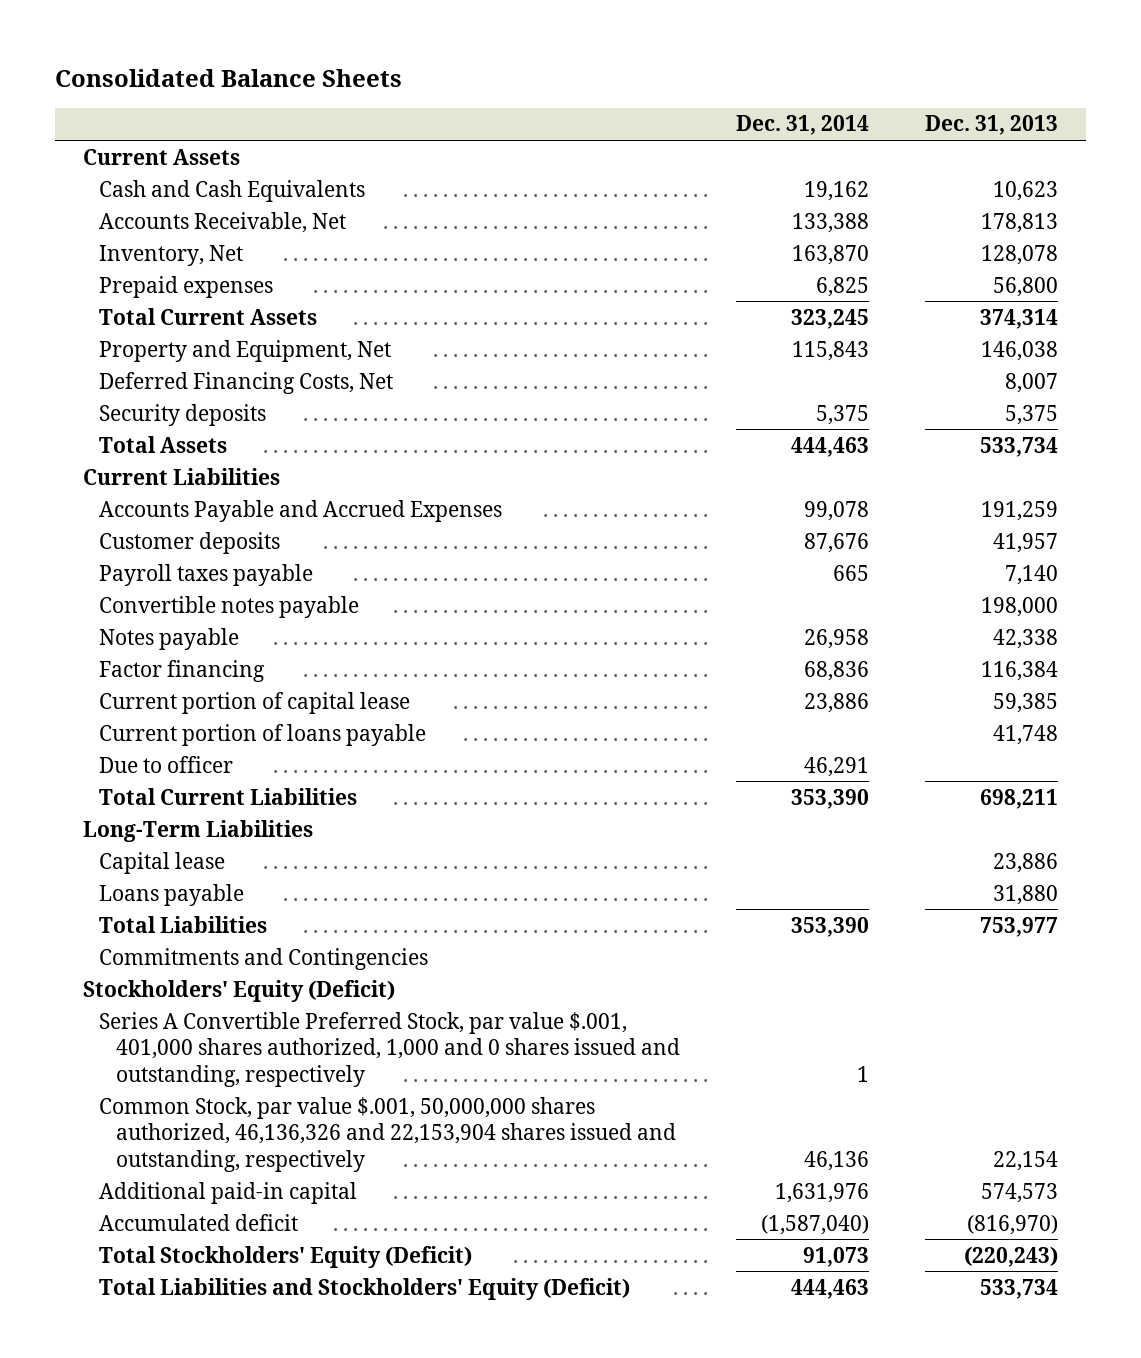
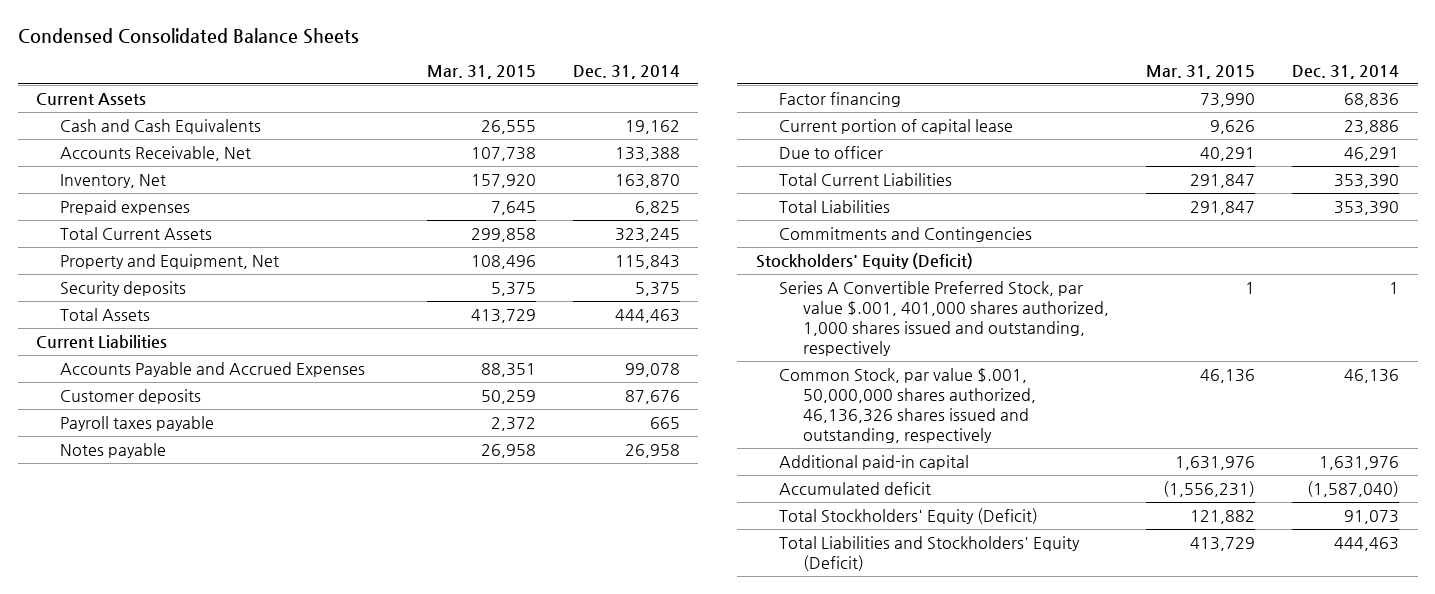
[54,69,402,88] Consolidated Balance Sheets -> [17,27,359,44] Condensed Consolidated Balance Sheets
[925,115,1059,136] Dec. 31, 2013 -> none
none -> [426,64,536,79] Mar. 31, 2015
[99,371,394,394] Deferred Financing Costs, Net -> none
[99,595,360,618] Convertible notes payable -> none
[99,723,427,746] Current portion of loans payable -> none
[82,819,313,842] Long-Term Liabilities -> none
[99,851,226,874] Capital lease -> none
[99,883,245,906] Loans payable -> none
[99,1011,680,1087] Series A Convertible Preferred Stock, par value $.001, 401,000 shares authorized, 1,000 and 0 shares issued and outstanding, respectively -> [779,280,1109,356] Series A Convertible Preferred Stock, par value $.001, 401,000 shares authorized, 1,000 shares issued and outstanding, respectively
[99,1096,676,1172] Common Stock, par value $.001, 50,000,000 shares authorized, 46,136,326 and 22,153,904 shares issued and outstanding, respectively -> [779,367,1036,443] Common Stock, par value $.001, 50,000,000 shares authorized, 46,136,326 shares issued and outstanding, respectively

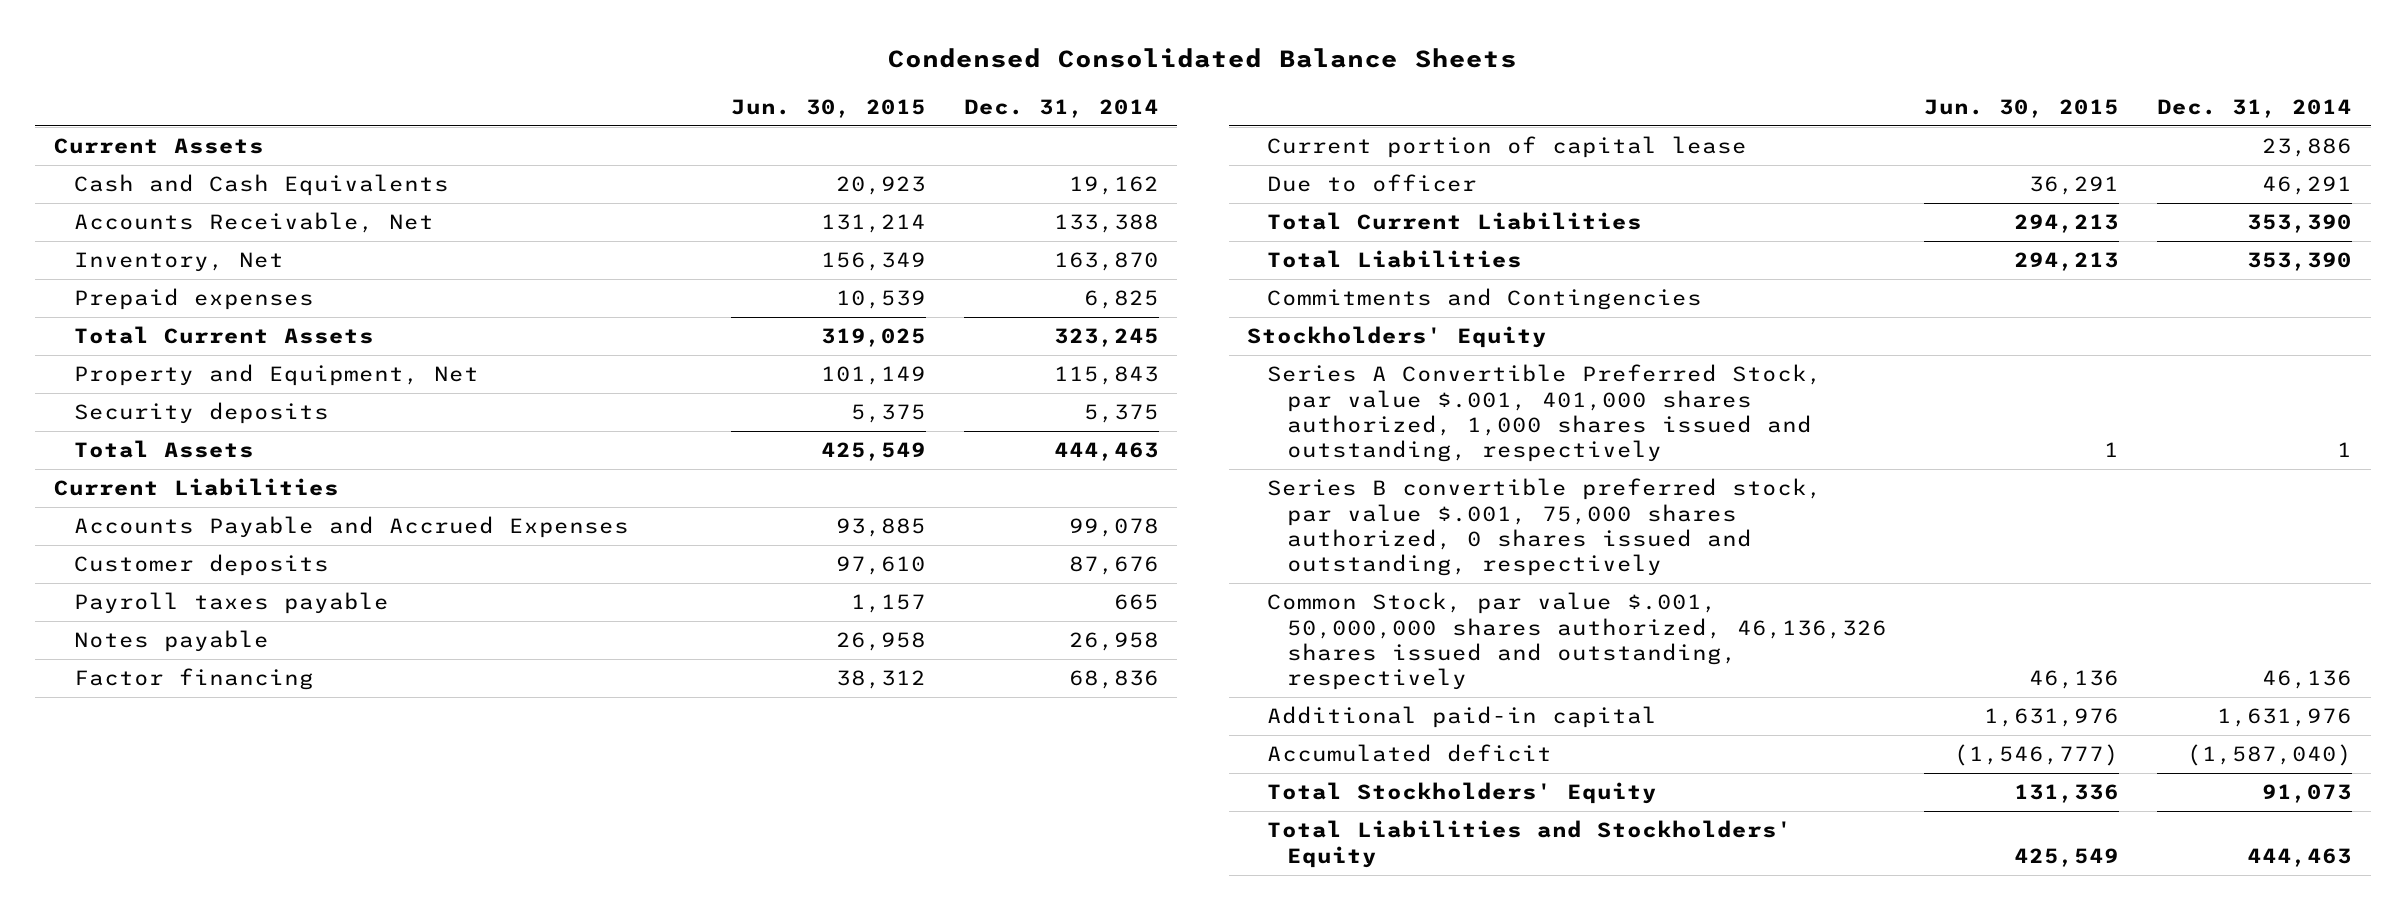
[426,64,536,79] Mar. 31, 2015 -> none
none -> [730,98,926,118] Jun. 30, 2015
[755,252,973,269] Stockholders' Equity (Deficit) -> [1247,326,1548,349] Stockholders' Equity
none -> [1267,478,1823,577] Series B convertible preferred stock, par value $.001, 75,000 shares authorized, 0 shares issued and outstanding, respectively
[779,507,1039,524] Total Stockholders' Equity (Deficit) -> [1267,782,1658,805] Total Stockholders' Equity
[779,535,1081,571] Total Liabilities and Stockholders' Equity (Deficit) -> [1267,820,1793,868] Total Liabilities and Stockholders' Equity

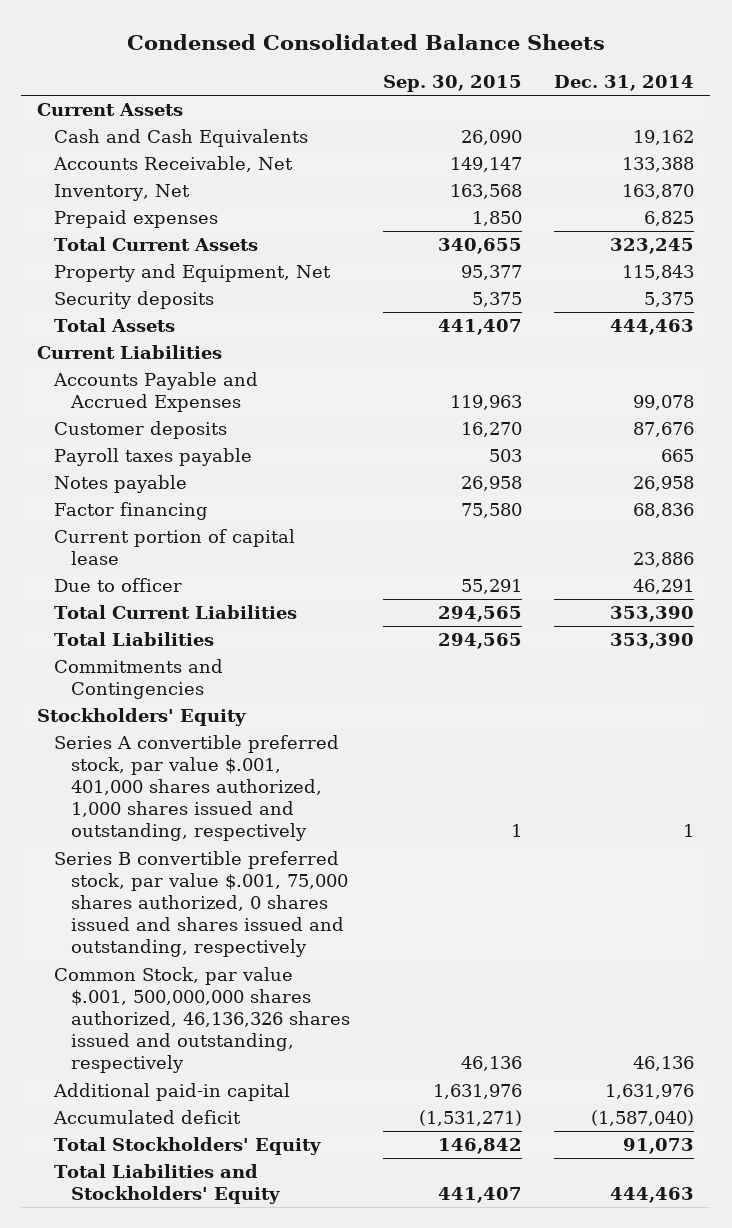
[730,98,926,118] Jun. 30, 2015 -> none
none -> [382,75,522,93] Sep. 30, 2015
[1267,364,1823,463] Series A Convertible Preferred Stock, par value $.001, 401,000 shares authorized, 1,000 shares issued and outstanding, respectively -> [54,735,340,842] Series A convertible preferred stock, par value $.001, 401,000 shares authorized, 1,000 shares issued and outstanding, respectively
[1267,478,1823,577] Series B convertible preferred stock, par value $.001, 75,000 shares authorized, 0 shares issued and outstanding, respectively -> [54,851,349,958] Series B convertible preferred stock, par value $.001, 75,000 shares authorized, 0 shares issued and shares issued and outstanding, respectively
[1267,592,1887,691] Common Stock, par value $.001, 50,000,000 shares authorized, 46,136,326 shares issued and outstanding, respectively -> [54,967,351,1074] Common Stock, par value $.001, 500,000,000 shares authorized, 46,136,326 shares issued and outstanding, respectively

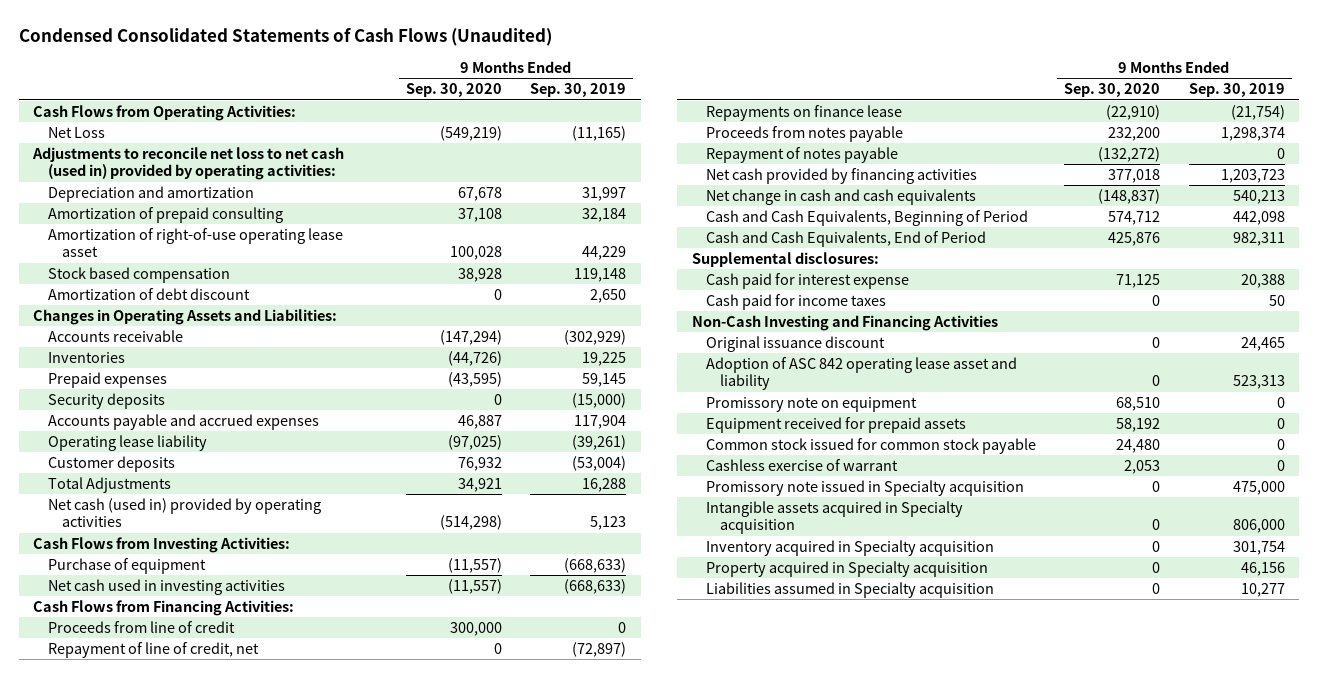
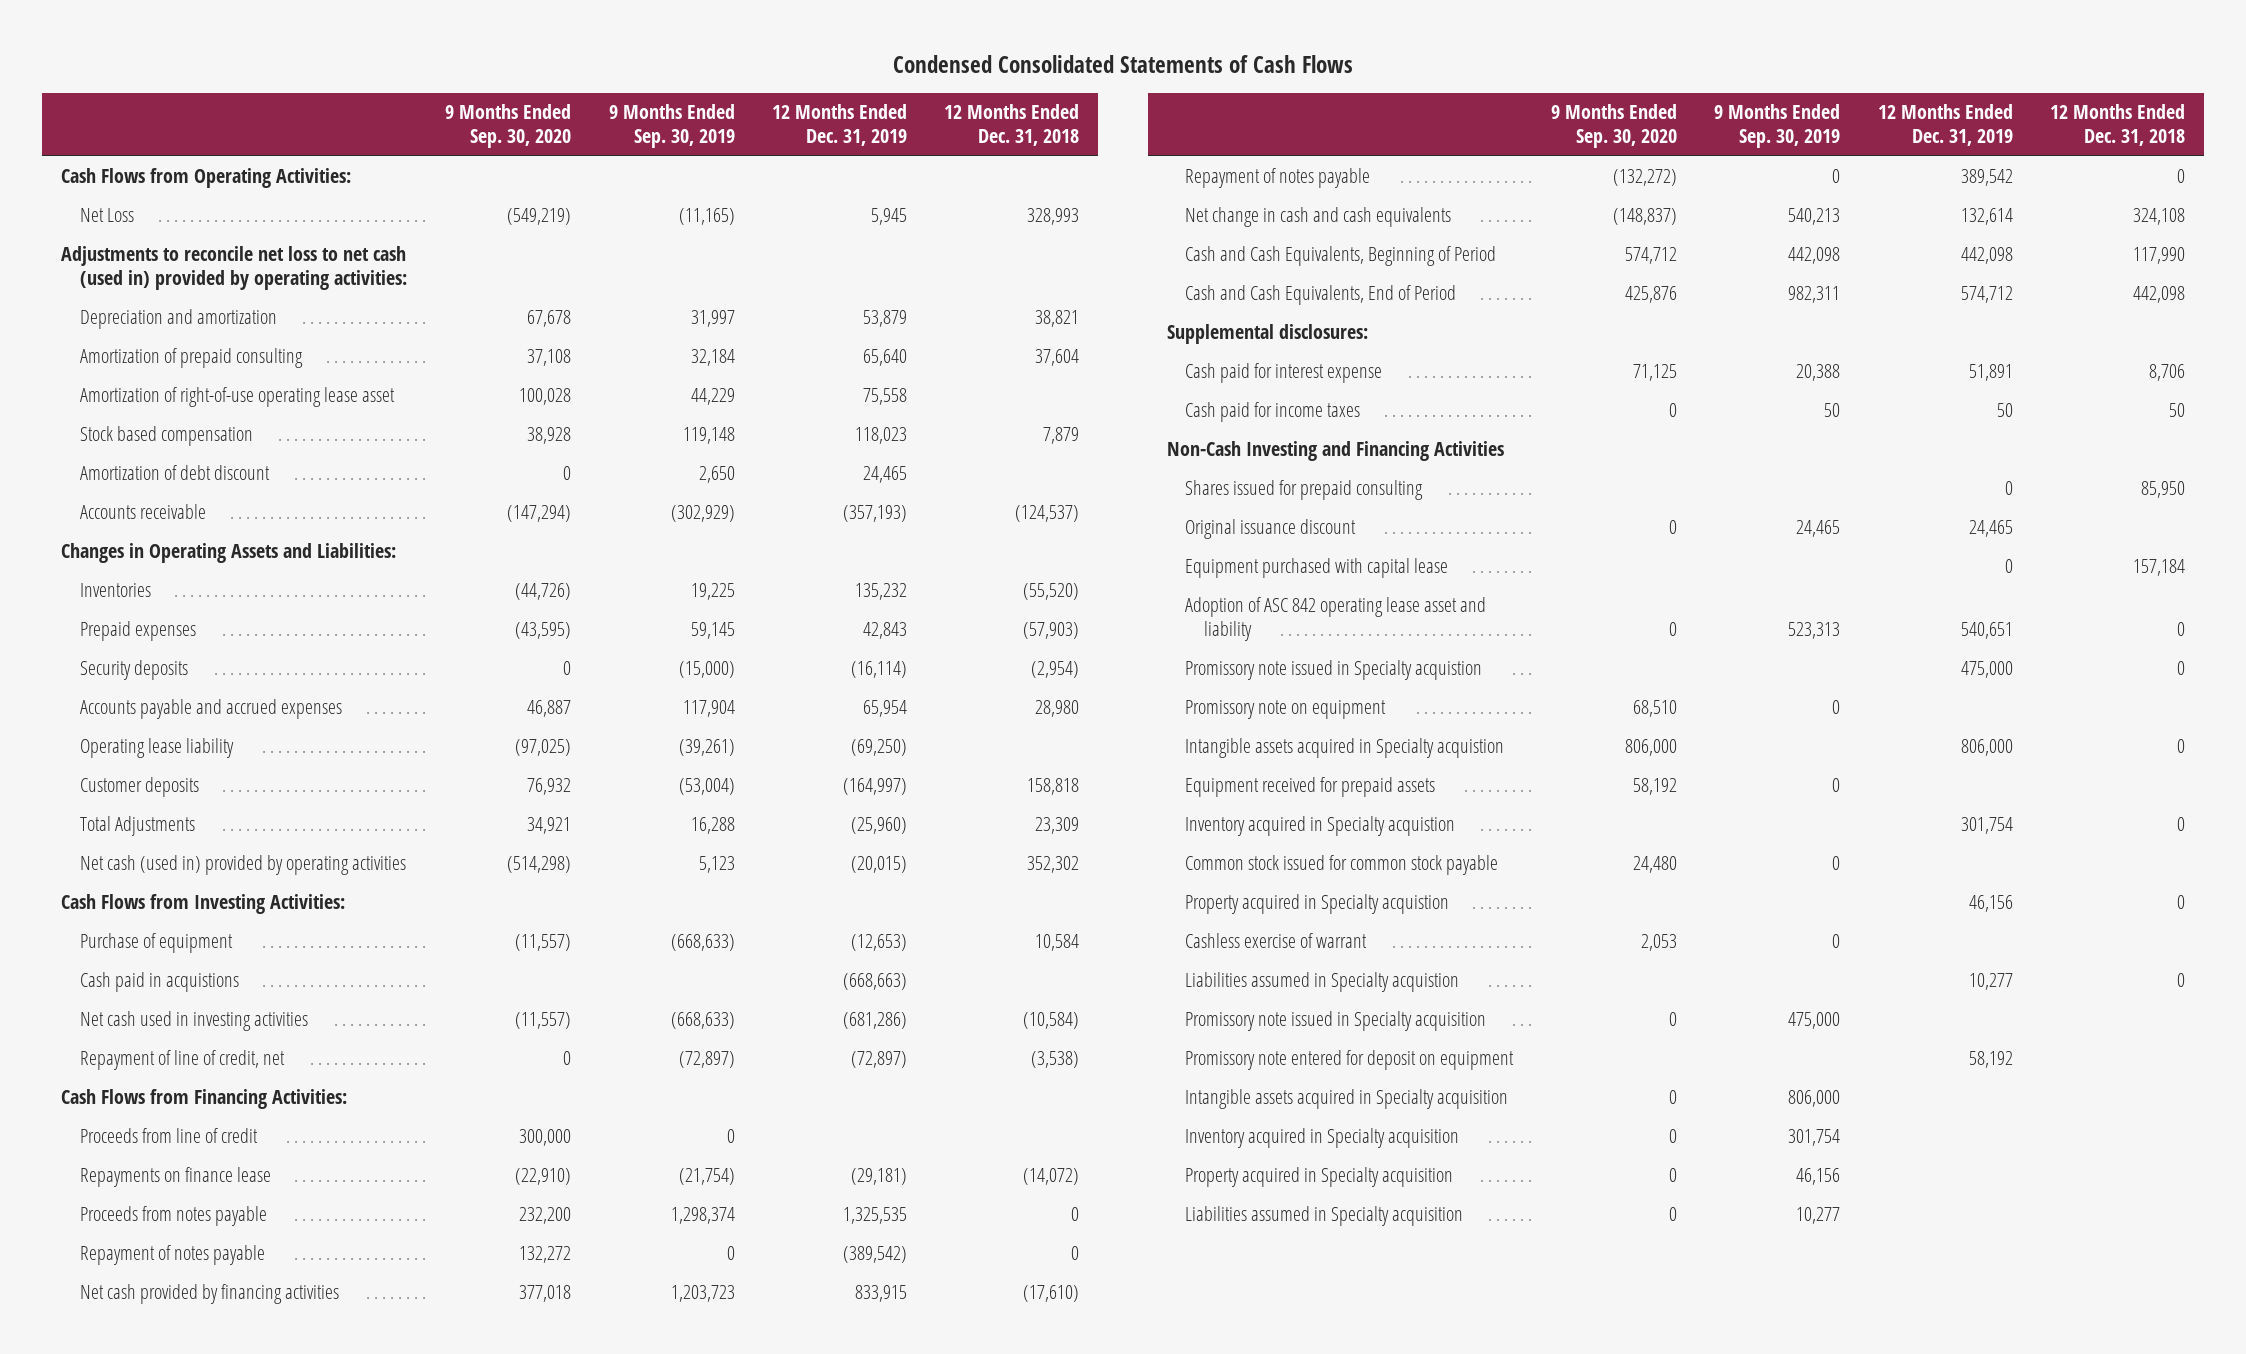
[19,27,553,46] Condensed Consolidated Statements of Cash Flows (Unaudited) -> [892,55,1353,74] Condensed Consolidated Statements of Cash Flows
none -> [771,104,907,147] 12 Months Ended Dec. 31, 2019
none -> [944,104,1080,147] 12 Months Ended Dec. 31, 2018
[33,309,338,326] Changes in Operating Assets and Liabilities: -> [60,543,396,564] Changes in Operating Assets and Liabilities:
none -> [79,972,239,993] Cash paid in acquistions
[47,642,259,659] Repayment of line of credit, net -> [79,1050,285,1071] Repayment of line of credit, net
none -> [79,1245,265,1266] Repayment of notes payable
[705,147,898,164] Repayment of notes payable -> [1185,168,1371,189] Repayment of notes payable
none -> [1185,480,1424,501] Shares issued for prepaid consulting
none -> [1185,558,1449,579] Equipment purchased with capital lease
none -> [1185,660,1483,681] Promissory note issued in Specialty acquistion
none -> [1185,738,1505,759] Intangible assets acquired in Specialty acquistion
none -> [1185,816,1456,837] Inventory acquired in Specialty acquistion
none -> [1185,894,1450,915] Property acquired in Specialty acquistion
none -> [1185,972,1460,993] Liabilities assumed in Specialty acquistion
none -> [1185,1050,1515,1071] Promissory note entered for deposit on equipment

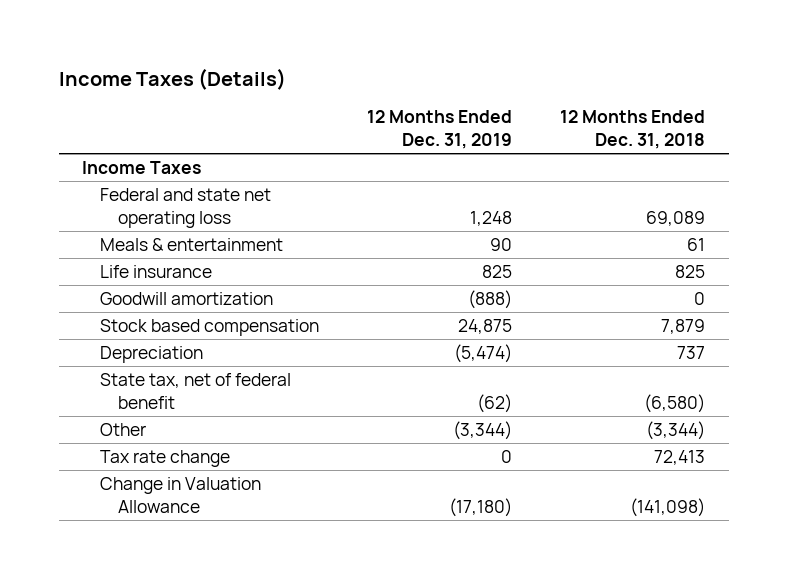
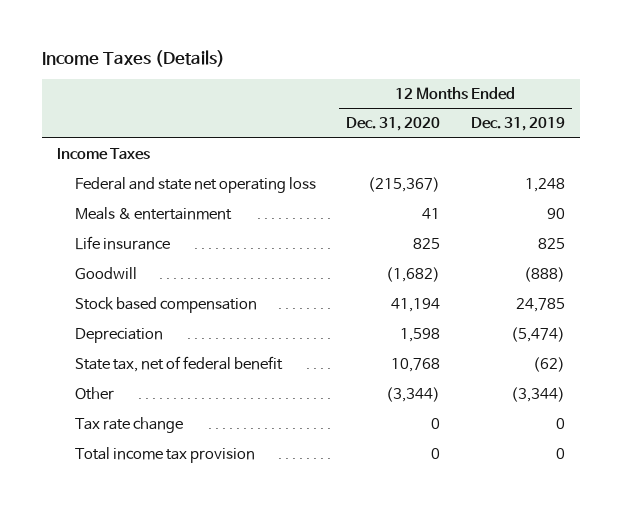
[559,110,705,149] 12 Months Ended Dec. 31, 2018 -> none
none -> [346,117,441,132] Dec. 31, 2020
[100,292,274,306] Goodwill amortization -> [74,266,137,280] Goodwill
[458,319,513,335] 24,875 -> [515,297,565,312] 24,785
[100,477,262,513] Change in Valuation Allowance -> none
none -> [74,446,255,463] Total income tax provision

